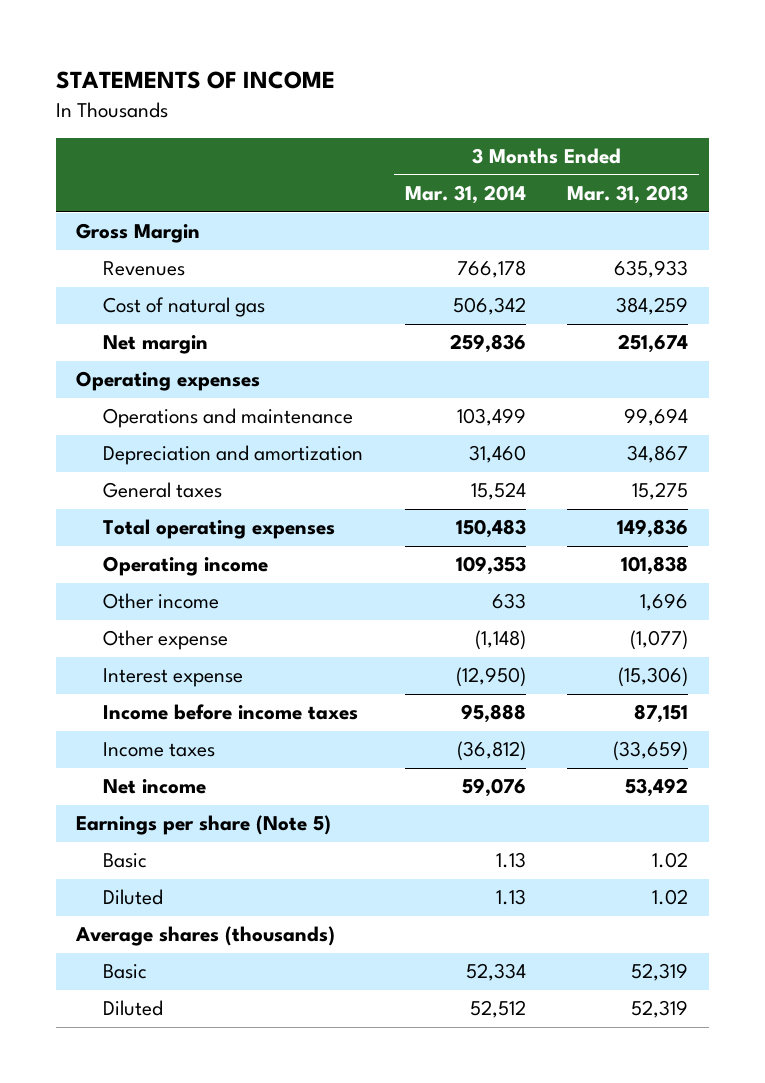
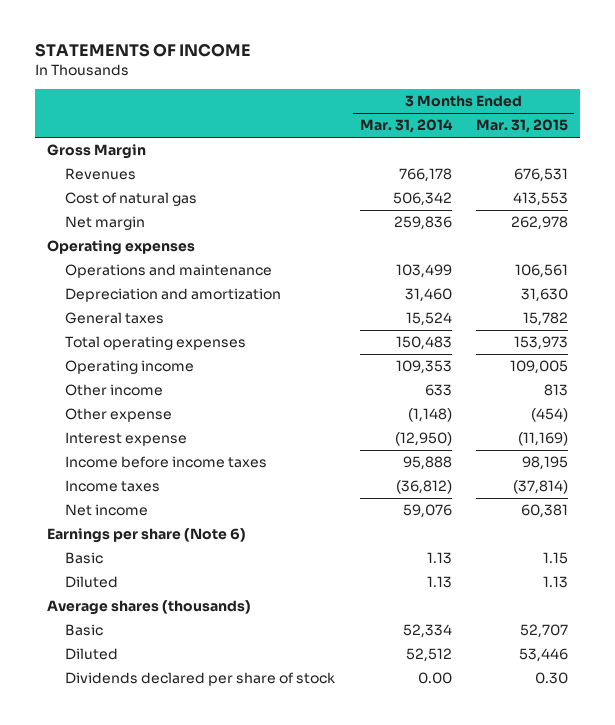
[567,185,689,205] Mar. 31, 2013 -> none
none -> [475,119,568,134] Mar. 31, 2015
[76,815,332,836] Earnings per share (Note 5) -> [46,528,246,544] Earnings per share (Note 6)
none -> [65,672,336,687] Dividends declared per share of stock

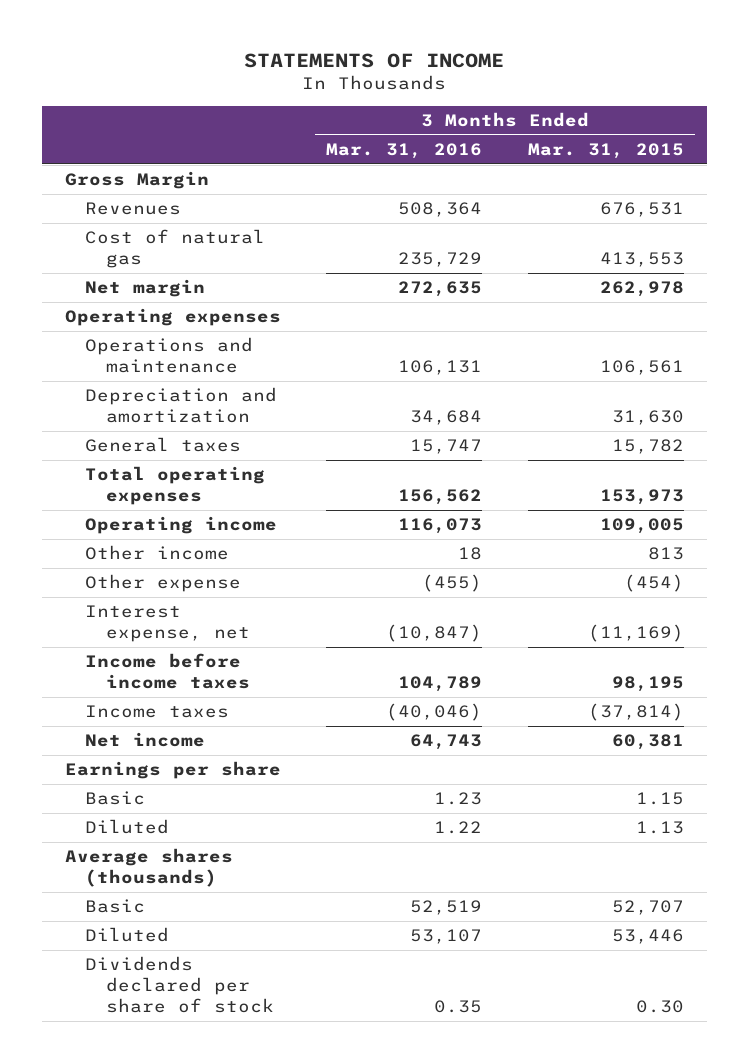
[359,119,453,134] Mar. 31, 2014 -> none
none -> [326,142,483,159] Mar. 31, 2016
[65,432,188,447] Interest expense -> [85,605,251,643] Interest expense, net
[46,528,246,544] Earnings per share (Note 6) -> [64,761,281,780] Earnings per share

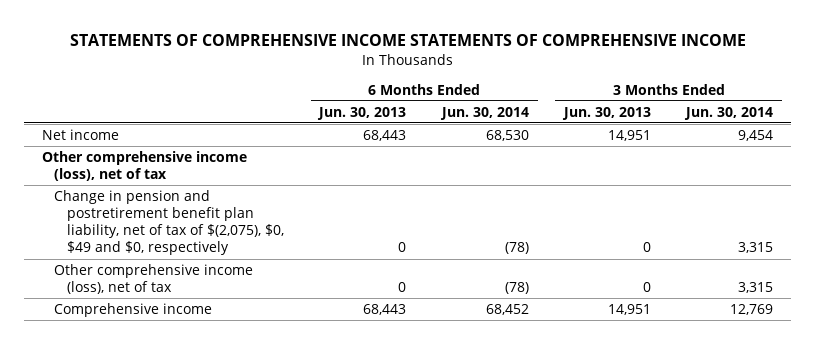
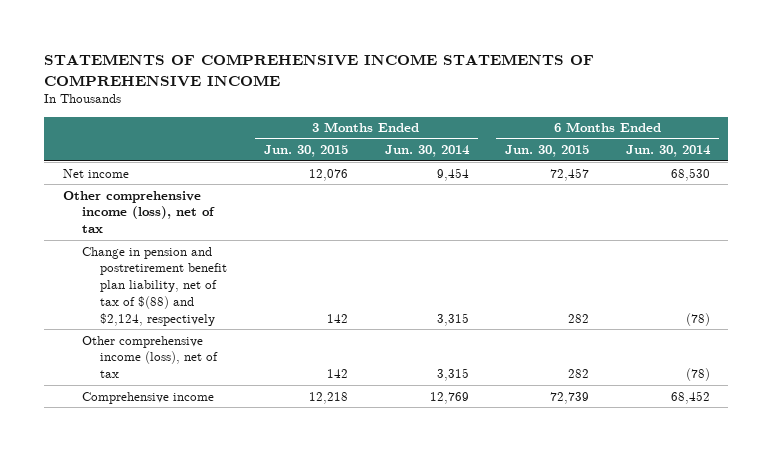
[317,106,407,120] Jun. 30, 2013 -> none
[562,106,652,120] Jun. 30, 2013 -> none
none -> [264,145,349,158] Jun. 30, 2015
none -> [505,145,590,158] Jun. 30, 2015
[54,190,285,256] Change in pension and postretirement benefit plan liability, net of tax of $(2,075), $0, $49 and $0, respectively -> [81,246,228,326] Change in pension and postretirement benefit plan liability, net of tax of $(88) and $2,124, respectively

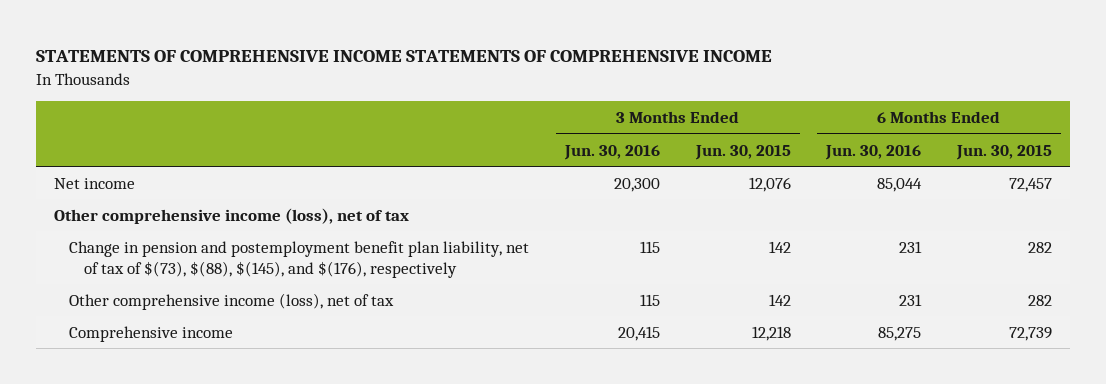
[384,145,470,158] Jun. 30, 2014 -> none
[625,145,711,158] Jun. 30, 2014 -> none
none -> [563,144,660,160] Jun. 30, 2016
none -> [825,144,922,160] Jun. 30, 2016
[81,246,228,326] Change in pension and postretirement benefit plan liability, net of tax of $(88) and $2,124, respectively -> [68,240,529,278] Change in pension and postemployment benefit plan liability, net of tax of $(73), $(88), $(145), and $(176), respectively

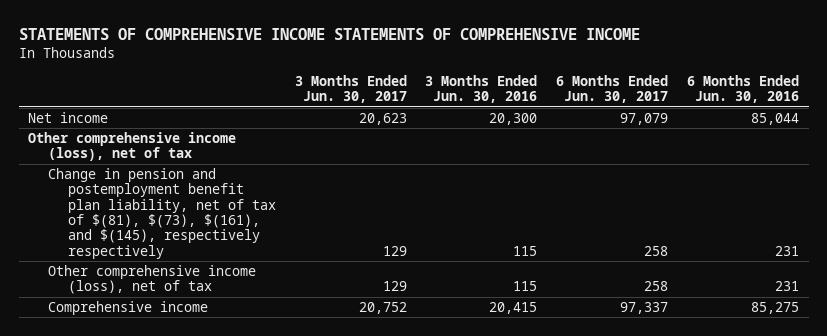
[694,144,791,160] Jun. 30, 2015 -> none
[956,144,1053,160] Jun. 30, 2015 -> none
none -> [294,74,407,104] 3 Months Ended Jun. 30, 2017
none -> [556,74,669,104] 6 Months Ended Jun. 30, 2017
[68,240,529,278] Change in pension and postemployment benefit plan liability, net of tax of $(73), $(88), $(145), and $(176), respectively -> [48,167,276,259] Change in pension and postemployment benefit plan liability, net of tax of $(81), $(73), $(161), and $(145), respectively respectively

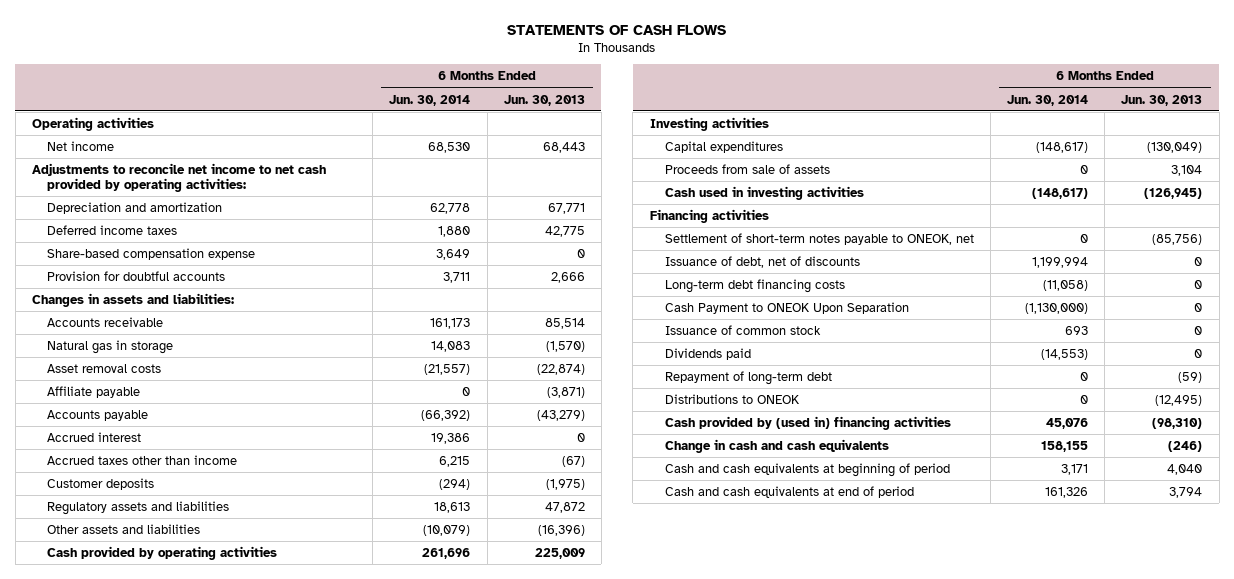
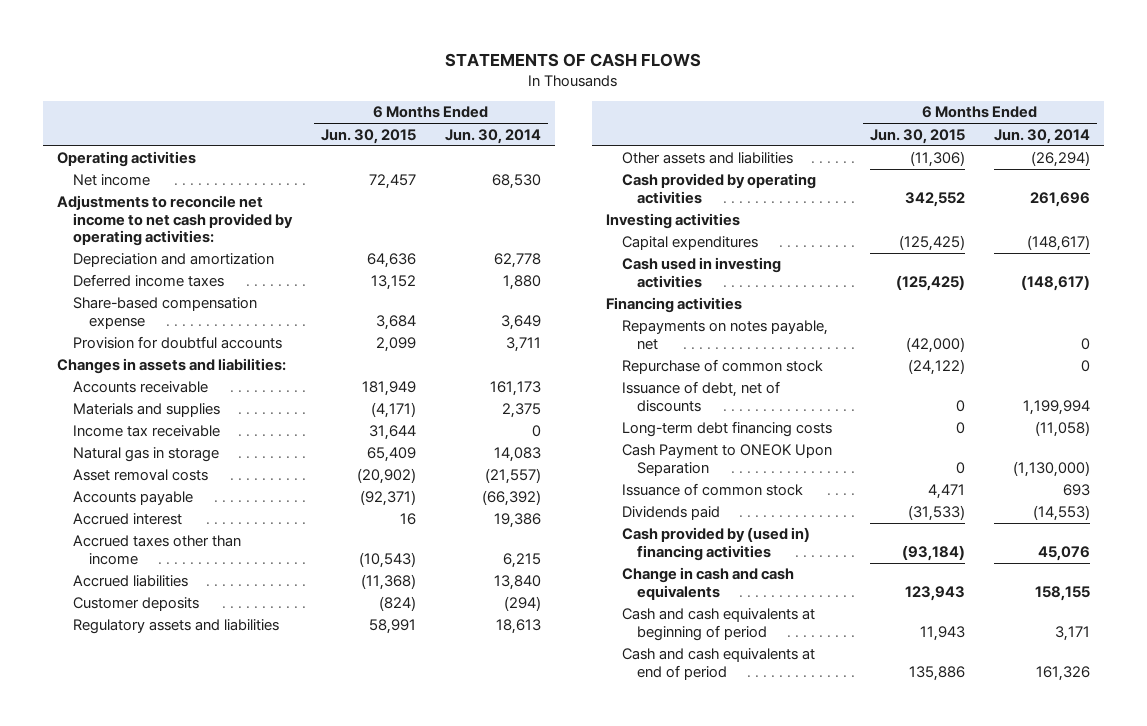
[503,94,585,106] Jun. 30, 2013 -> none
none -> [320,128,416,144] Jun. 30, 2015
none -> [72,403,220,418] Materials and supplies
none -> [72,425,220,438] Income tax receivable
[47,385,141,398] Affiliate payable -> none
none -> [72,575,188,588] Accrued liabilities
[423,524,471,536] (10,079) -> [1030,151,1090,168] (26,294)
[664,163,830,174] Proceeds from sale of assets -> none
[664,232,974,245] Settlement of short-term notes payable to ONEOK, net -> none
none -> [621,320,828,350] Repayments on notes payable, net
none -> [621,359,823,375] Repurchase of common stock
[664,370,832,385] Repayment of long-term debt -> none
[664,393,800,404] Distributions to ONEOK -> none

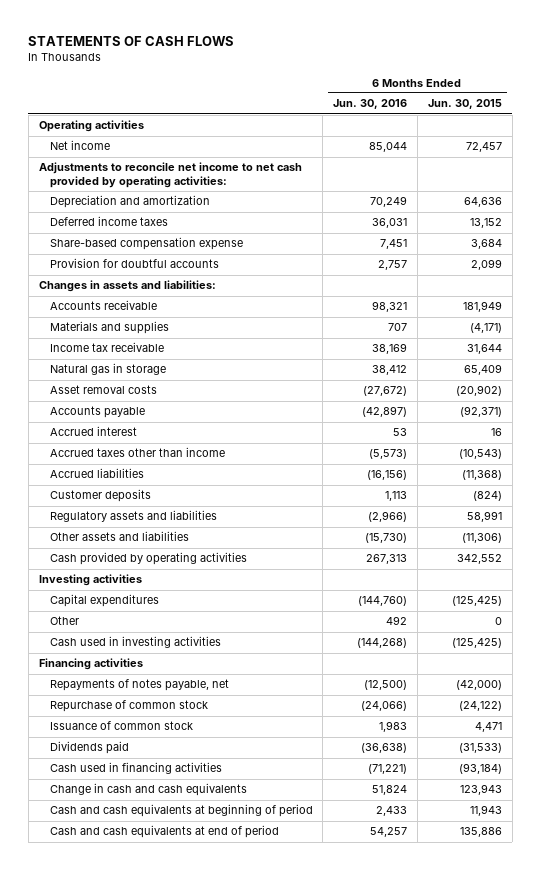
[444,128,541,144] Jun. 30, 2014 -> none
none -> [333,99,408,110] Jun. 30, 2016
none -> [49,616,79,626] Other
[621,320,828,350] Repayments on notes payable, net -> [49,679,229,692] Repayments of notes payable, net
[621,381,780,412] Issuance of debt, net of discounts -> none
[621,421,832,438] Long-term debt financing costs -> none
[621,444,832,476] Cash Payment to ONEOK Upon Separation -> none
[621,527,810,561] Cash provided by (used in) financing activities -> [49,762,222,775] Cash used in financing activities

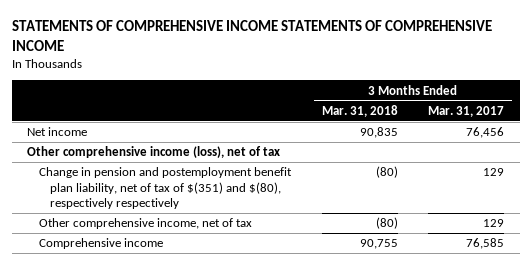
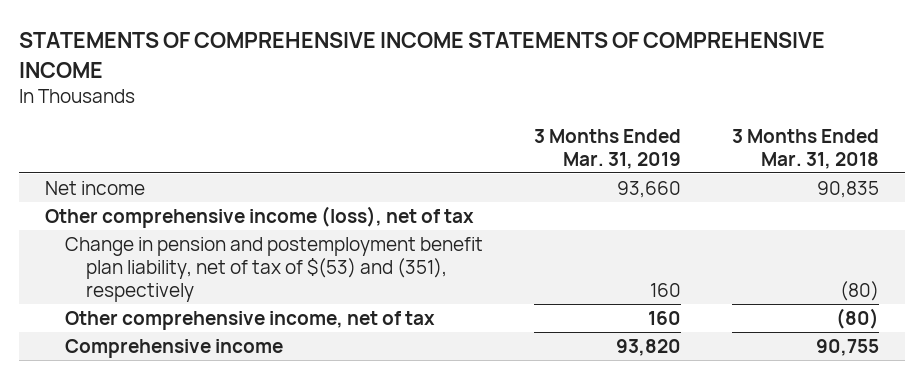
[428,105,505,117] Mar. 31, 2017 -> none
none -> [534,128,682,169] 3 Months Ended Mar. 31, 2019
[38,167,292,210] Change in pension and postemployment benefit plan liability, net of tax of $(351) and $(80), respectively respectively -> [65,236,484,302] Change in pension and postemployment benefit plan liability, net of tax of $(53) and (351), respectively

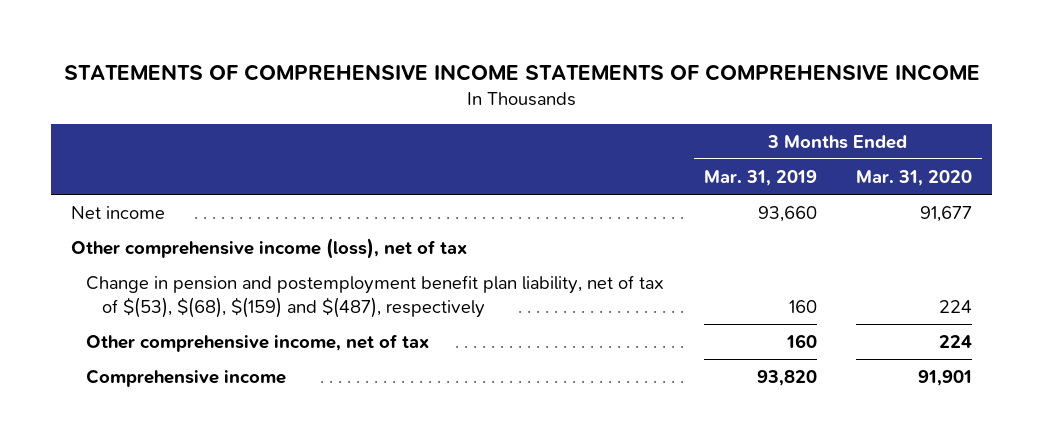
[732,128,880,169] 3 Months Ended Mar. 31, 2018 -> none
none -> [856,169,973,186] Mar. 31, 2020
[65,236,484,302] Change in pension and postemployment benefit plan liability, net of tax of $(53) and (351), respectively -> [86,274,665,318] Change in pension and postemployment benefit plan liability, net of tax of $(53), $(68), $(159) and $(487), respectively

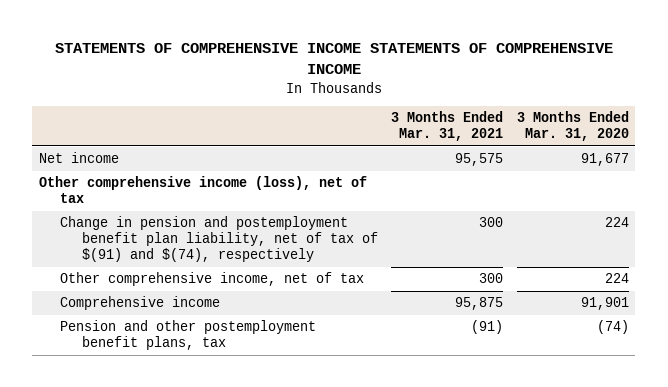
[703,169,817,186] Mar. 31, 2019 -> none
none -> [391,111,504,142] 3 Months Ended Mar. 31, 2021
[86,274,665,318] Change in pension and postemployment benefit plan liability, net of tax of $(53), $(68), $(159) and $(487), respectively -> [60,216,378,263] Change in pension and postemployment benefit plan liability, net of tax of $(91) and $(74), respectively
none -> [60,320,317,351] Pension and other postemployment benefit plans, tax

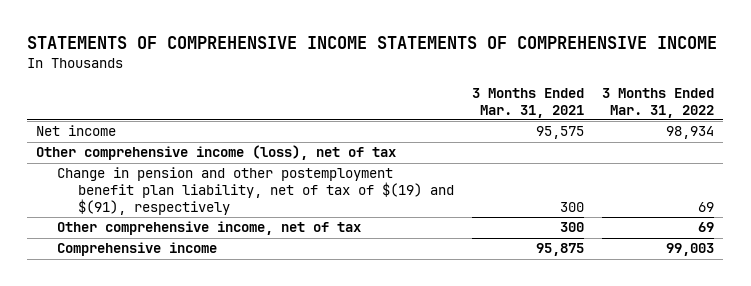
[516,111,629,142] 3 Months Ended Mar. 31, 2020 -> none
none -> [602,87,715,118] 3 Months Ended Mar. 31, 2022
[60,216,378,263] Change in pension and postemployment benefit plan liability, net of tax of $(91) and $(74), respectively -> [57,167,454,215] Change in pension and other postemployment benefit plan liability, net of tax of $(19) and $(91), respectively
[60,320,317,351] Pension and other postemployment benefit plans, tax -> none

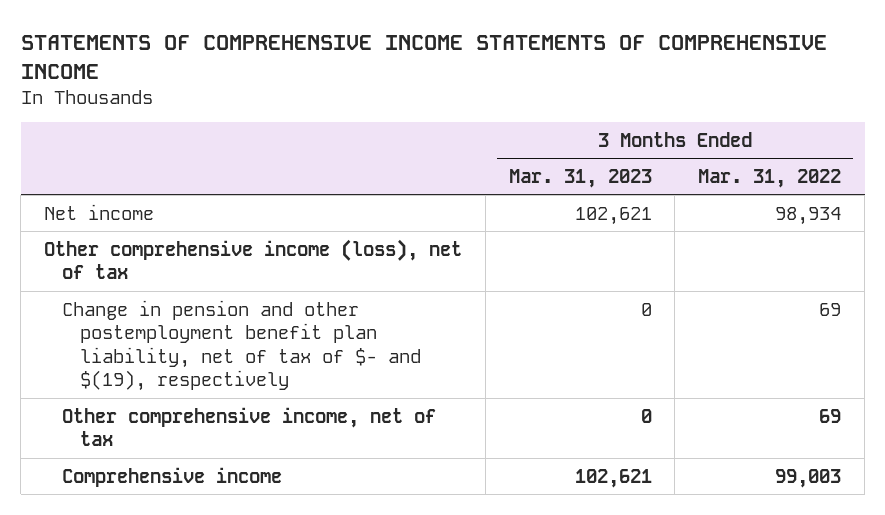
[472,87,585,118] 3 Months Ended Mar. 31, 2021 -> none
none -> [508,168,652,188] Mar. 31, 2023
[57,167,454,215] Change in pension and other postemployment benefit plan liability, net of tax of $(19) and $(91), respectively -> [61,299,421,392] Change in pension and other postemployment benefit plan liability, net of tax of $- and $(19), respectively

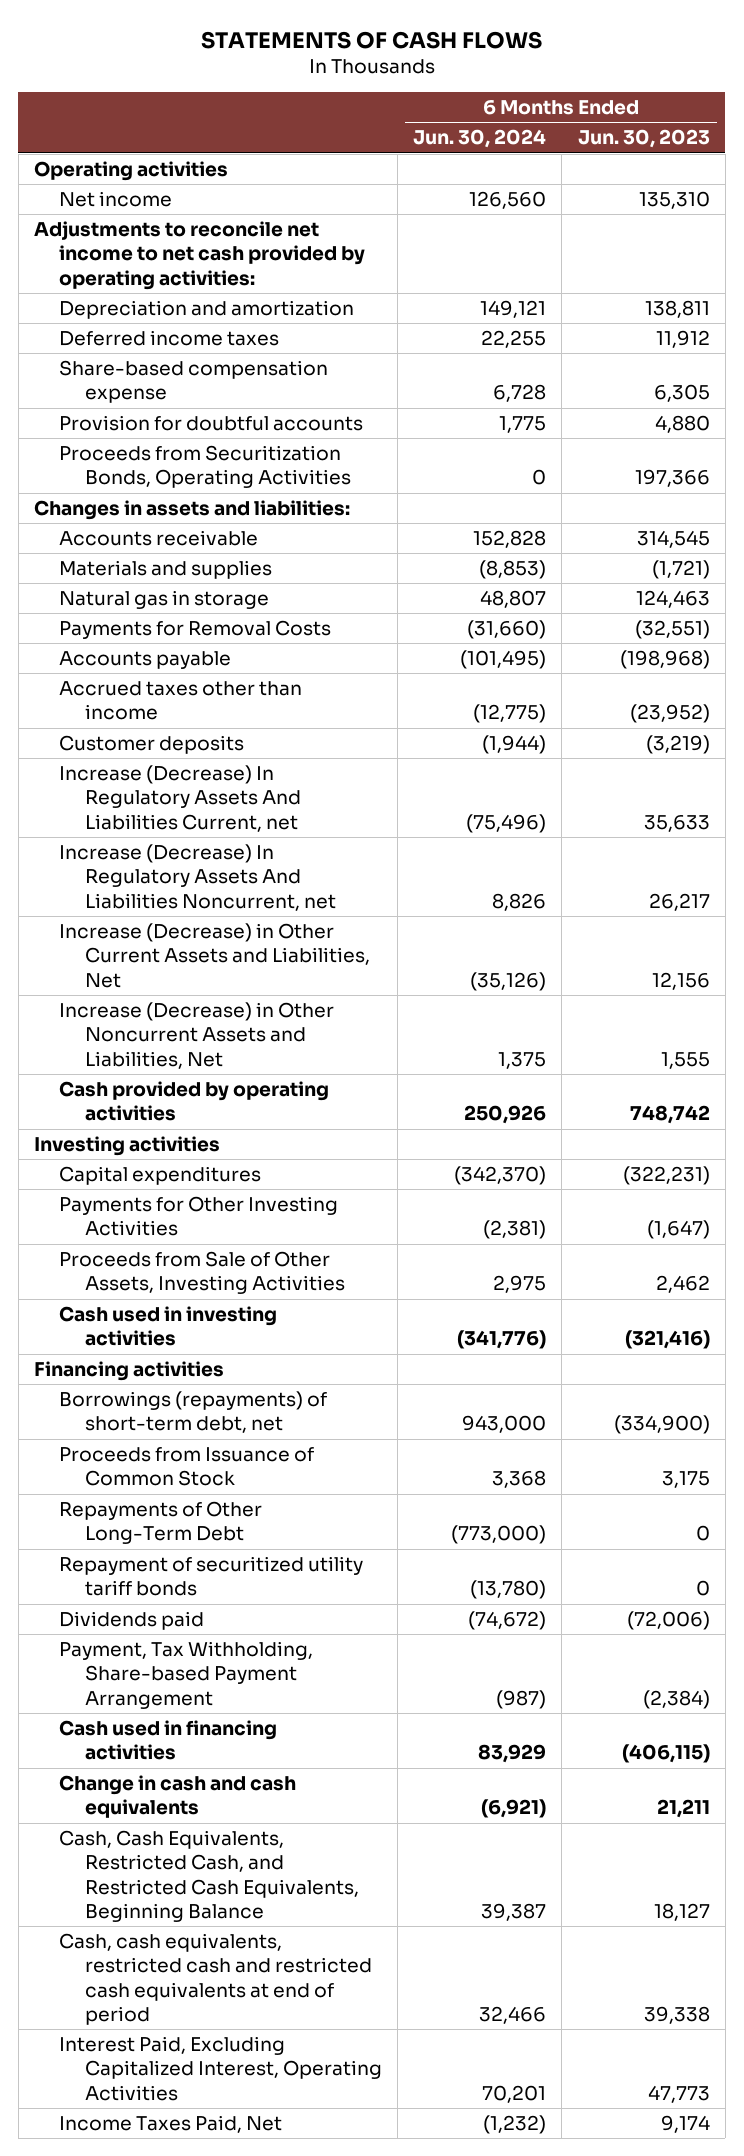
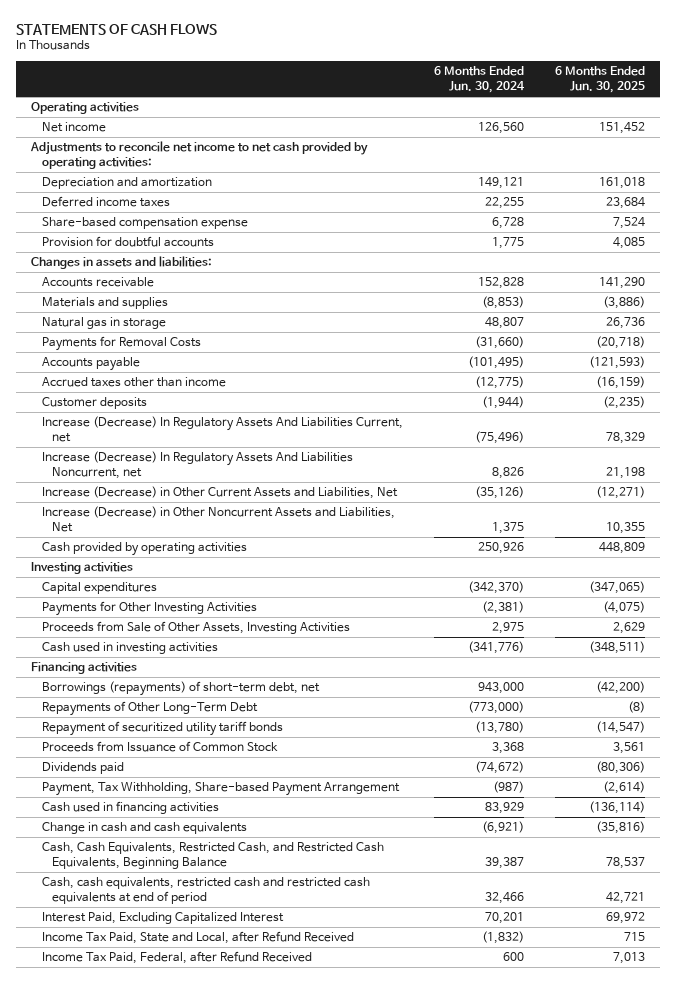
[577,129,710,149] Jun. 30, 2023 -> none
none -> [554,66,645,94] 6 Months Ended Jun. 30, 2025
[59,445,351,489] Proceeds from Securitization Bonds, Operating Activities -> none
[59,1447,315,1487] Proceeds from Issuance of Common Stock -> [41,741,278,753] Proceeds from Issuance of Common Stock
[59,2115,283,2134] Income Taxes Paid, Net -> none
[59,2036,382,2101] Interest Paid, Excluding Capitalized Interest, Operating Activities -> [41,912,284,925] Interest Paid, Excluding Capitalized Interest
none -> [41,931,354,945] Income Tax Paid, State and Local, after Refund Received
none -> [41,951,312,965] Income Tax Paid, Federal, after Refund Received

